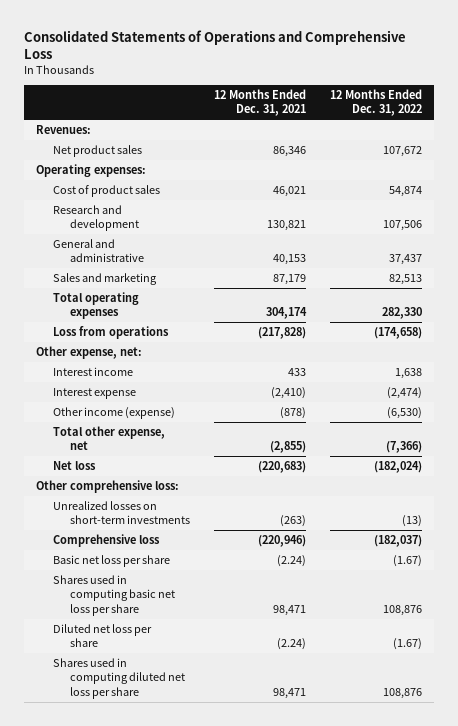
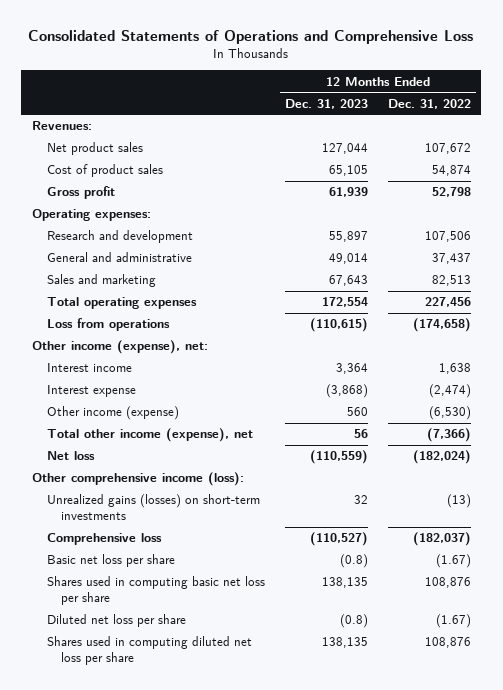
[213,89,306,117] 12 Months Ended Dec. 31, 2021 -> none
none -> [284,98,368,109] Dec. 31, 2023
none -> [46,186,115,200] Gross profit
[36,164,147,178] Operating expenses: -> [31,209,151,222] Operating expenses:
[381,307,422,320] 282,330 -> [424,297,471,308] 227,456
[36,346,143,360] Other expense, net: -> [31,340,208,355] Other income (expense), net:
[52,426,165,451] Total other expense, net -> [46,428,253,443] Total other income (expense), net
[36,480,180,494] Other comprehensive loss: -> [31,472,244,487] Other comprehensive income (loss):
[52,501,190,525] Unrealized losses on short-term investments -> [46,494,260,521] Unrealized gains (losses) on short-term investments

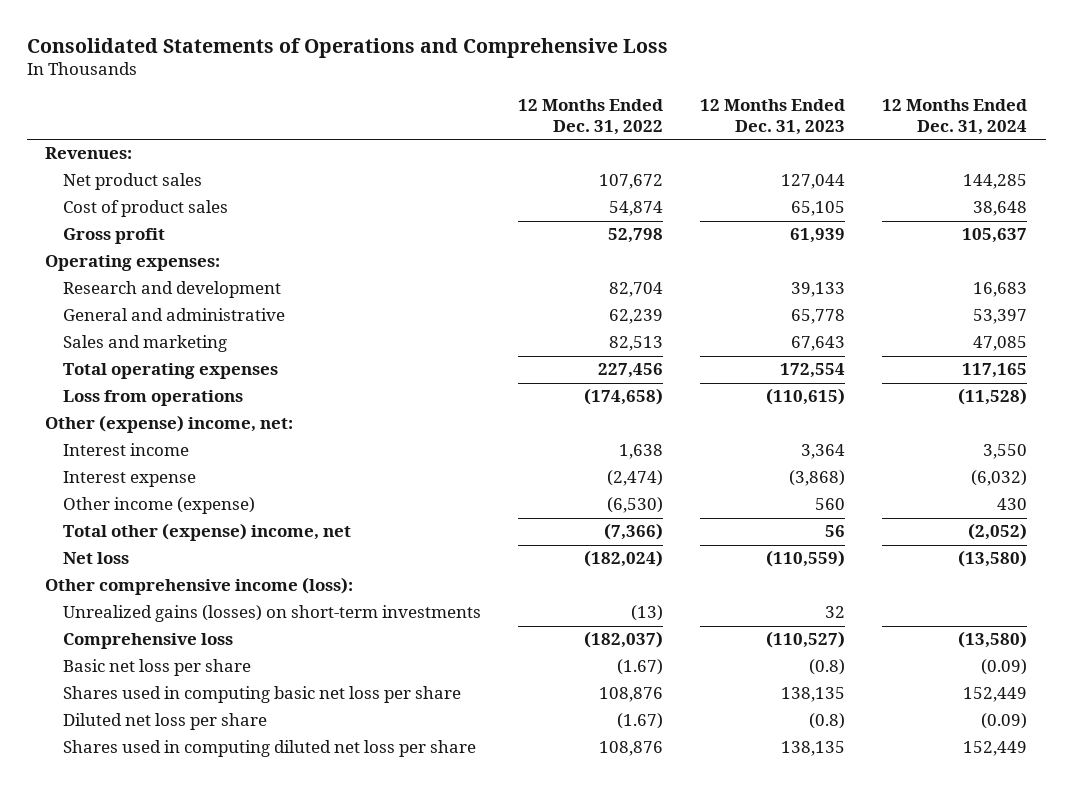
none -> [882,99,1028,135] 12 Months Ended Dec. 31, 2024
[328,231,368,243] 55,897 -> [791,282,846,298] 39,133
[424,231,471,243] 107,506 -> [608,282,663,298] 82,704
[328,253,368,265] 49,014 -> [791,309,846,325] 65,778
[431,253,471,265] 37,437 -> [608,309,663,325] 62,239
[31,340,208,355] Other income (expense), net: -> [45,415,294,434] Other (expense) income, net:
[46,428,253,443] Total other income (expense), net -> [62,523,351,542] Total other (expense) income, net

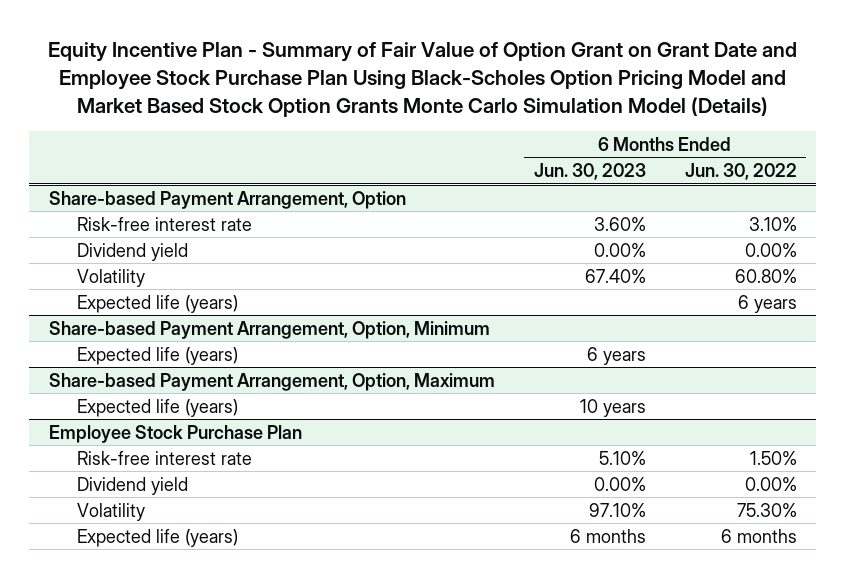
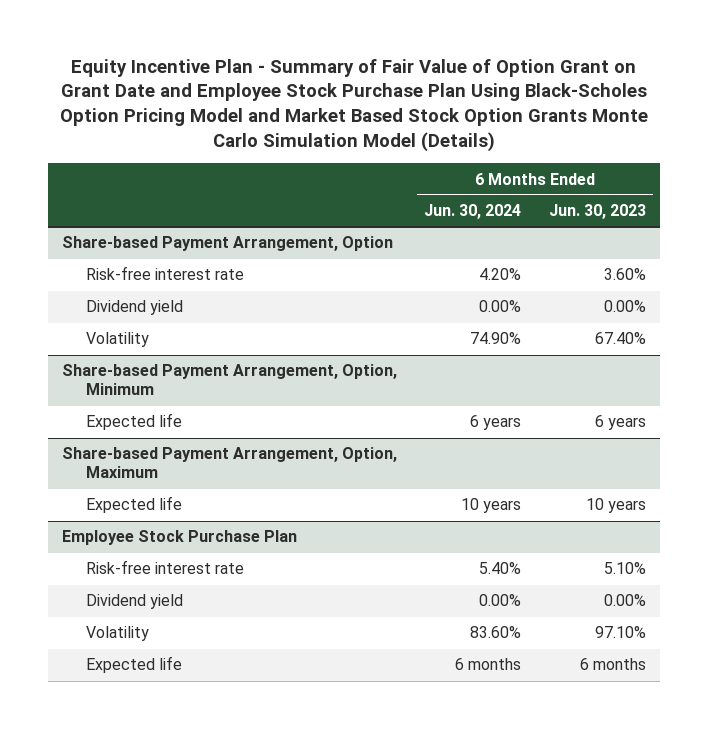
[684,163,797,181] Jun. 30, 2022 -> none
none -> [424,204,522,220] Jun. 30, 2024
[77,294,239,313] Expected life (years) -> none
[77,346,239,365] Expected life (years) -> [86,413,183,431] Expected life
[77,398,239,417] Expected life (years) -> [86,496,183,514] Expected life
[77,528,239,547] Expected life (years) -> [86,656,183,674] Expected life

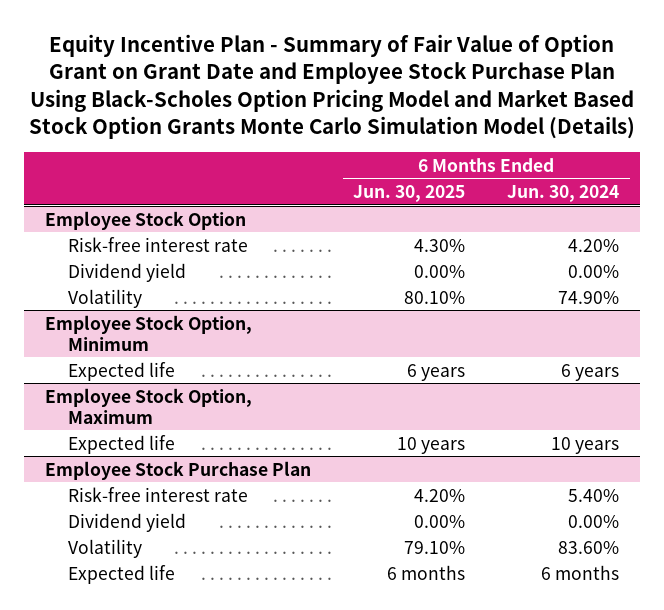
[549,204,647,220] Jun. 30, 2023 -> none
none -> [353,184,466,202] Jun. 30, 2025
[61,236,393,252] Share-based Payment Arrangement, Option -> [45,210,247,230] Employee Stock Option
[61,364,397,396] Share-based Payment Arrangement, Option, Minimum -> none
none -> [45,314,253,351] Employee Stock Option, Minimum
[61,447,397,479] Share-based Payment Arrangement, Option, Maximum -> none
none -> [45,387,253,424] Employee Stock Option, Maximum

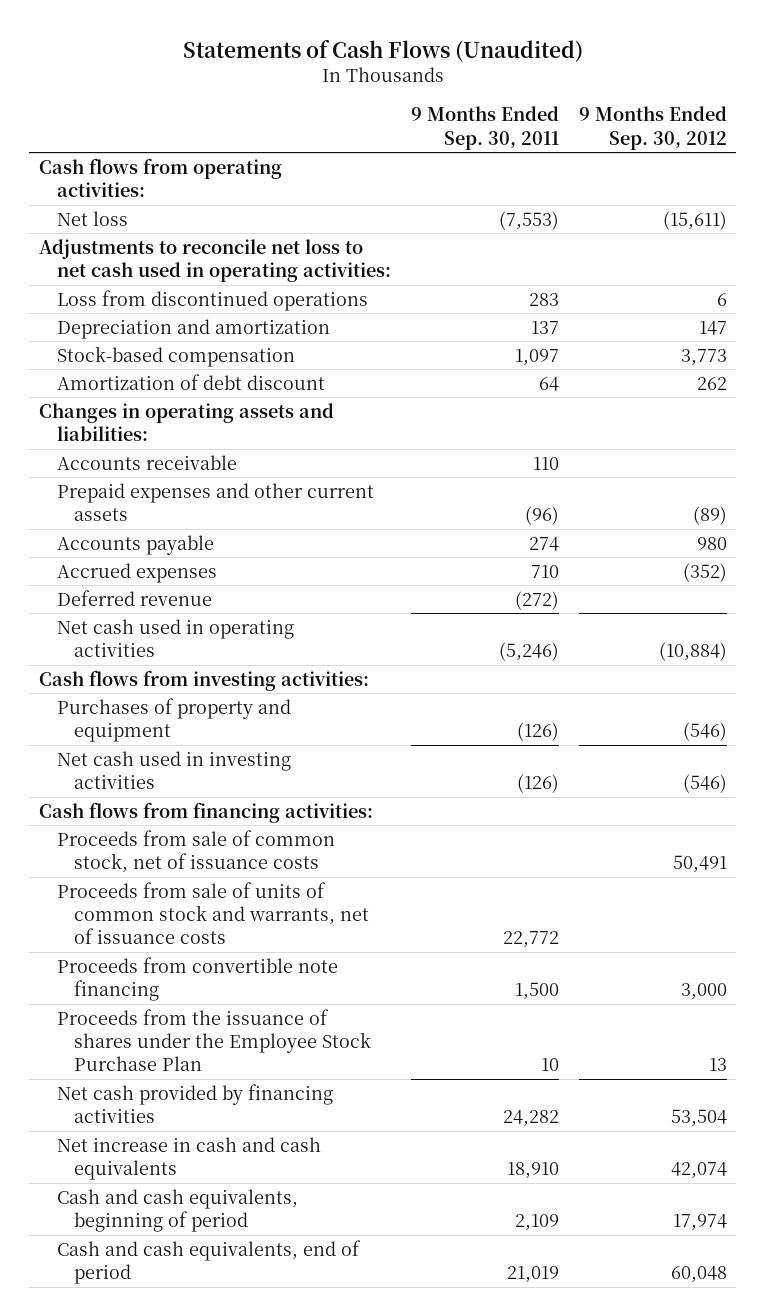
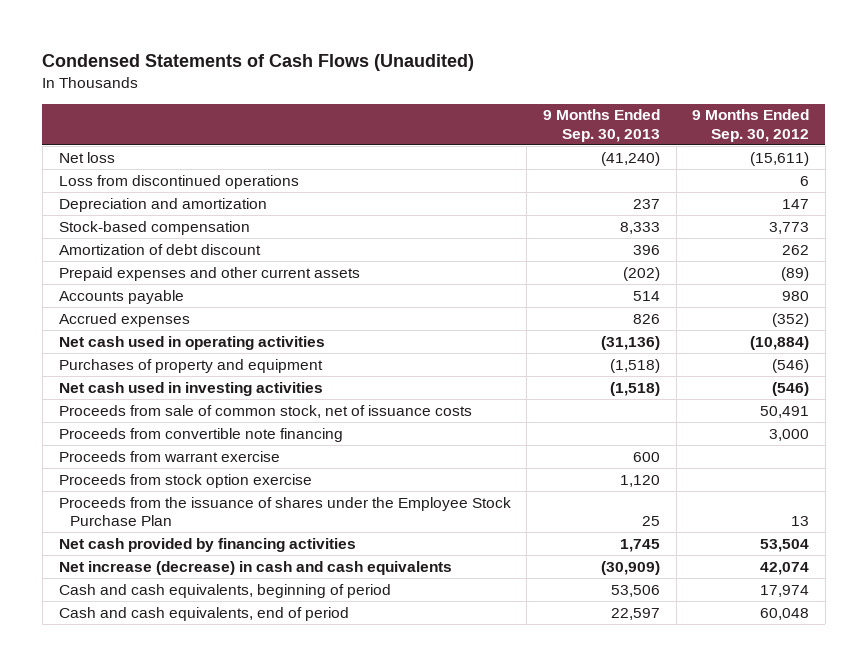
[182,39,583,62] Statements of Cash Flows (Unaudited) -> [42,53,475,71] Condensed Statements of Cash Flows (Unaudited)
[410,106,559,150] 9 Months Ended Sep. 30, 2011 -> none
none -> [542,109,660,142] 9 Months Ended Sep. 30, 2013
[39,157,283,198] Cash flows from operating activities: -> none
[39,238,391,283] Adjustments to reconcile net loss to net cash used in operating activities: -> none
[39,402,335,442] Changes in operating assets and liabilities: -> none
[56,454,237,470] Accounts receivable -> none
[56,589,212,606] Deferred revenue -> none
[39,669,370,691] Cash flows from investing activities: -> none
[39,801,374,823] Cash flows from financing activities: -> none
[56,881,370,945] Proceeds from sale of units of common stock and warrants, net of issuance costs -> none
none -> [58,450,280,462] Proceeds from warrant exercise
none -> [58,473,312,488] Proceeds from stock option exercise
[56,1136,321,1181] Net increase in cash and cash equivalents -> [58,560,452,575] Net increase (decrease) in cash and cash equivalents

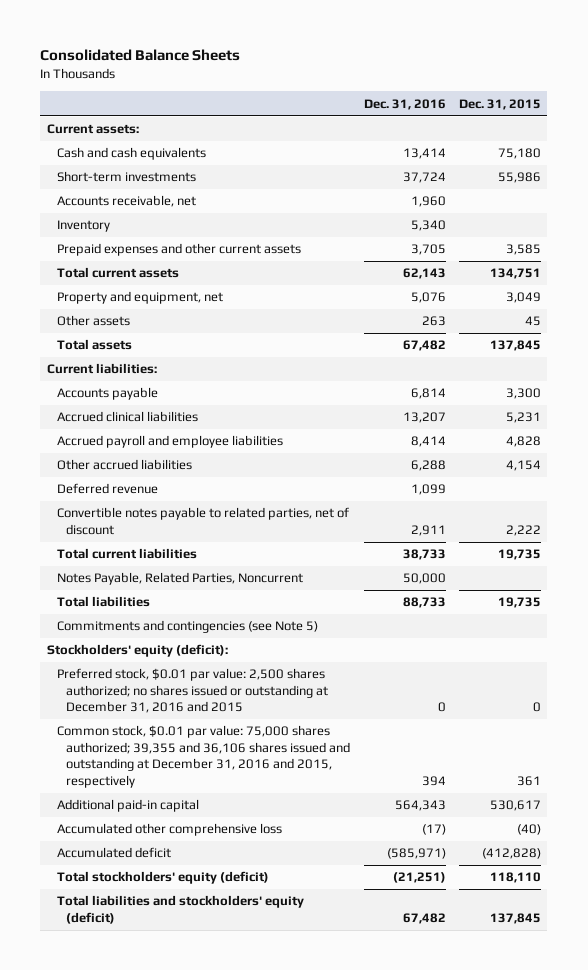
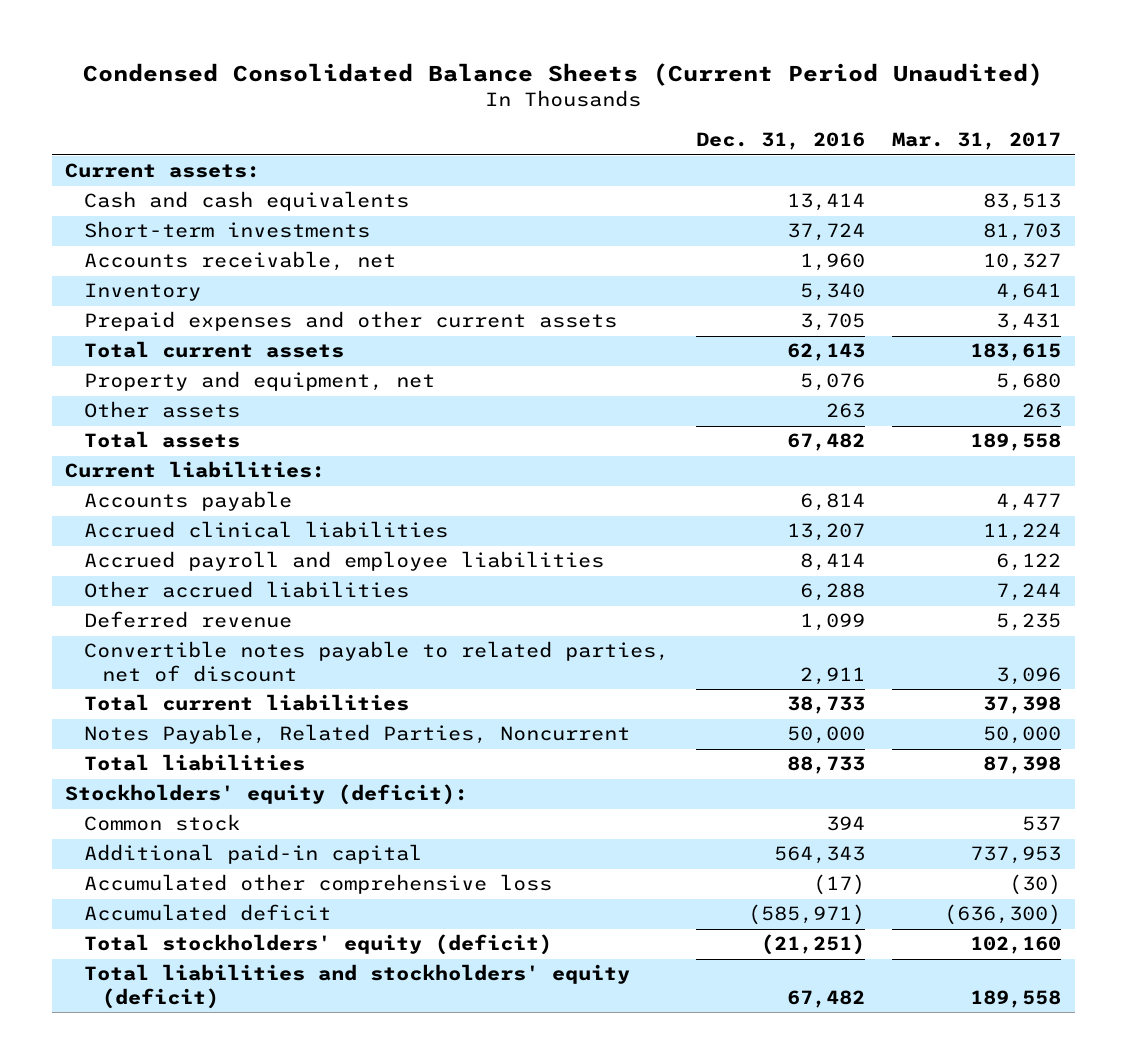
[40,49,241,62] Consolidated Balance Sheets -> [83,62,1044,86] Condensed Consolidated Balance Sheets (Current Period Unaudited)
[458,98,541,110] Dec. 31, 2015 -> none
none -> [892,132,1062,151] Mar. 31, 2017
[56,620,318,634] Commitments and contingencies (see Note 5) -> none
[56,668,329,714] Preferred stock, $0.01 par value: 2,500 shares authorized; no shares issued or outstanding at December 31, 2016 and 2015 -> none
[56,725,351,788] Common stock, $0.01 par value: 75,000 shares authorized; 39,355 and 36,106 shares issued and outstanding at December 31, 2016 and 2015, respectively -> [83,814,240,832] Common stock

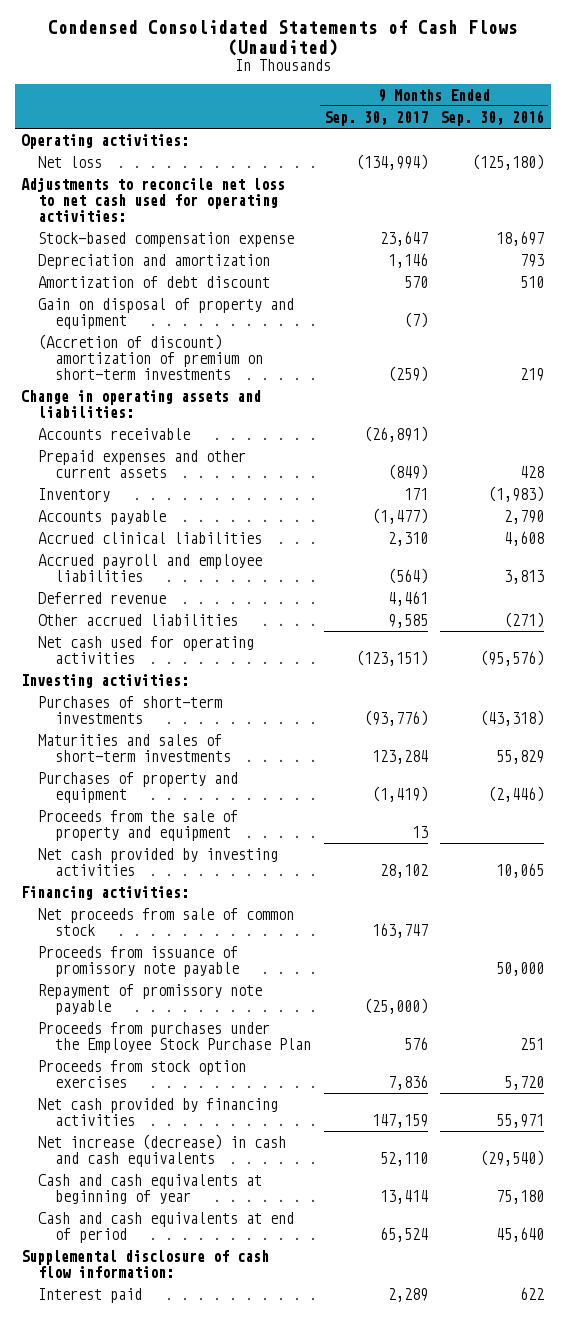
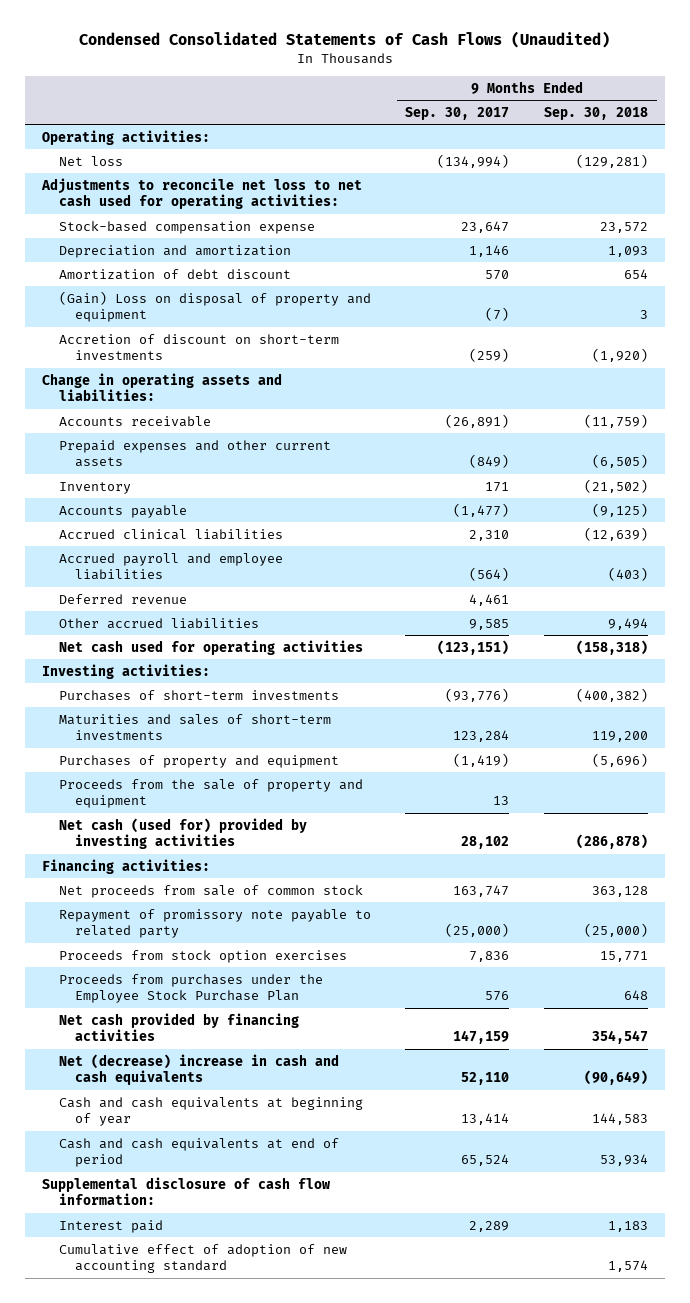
[440,109,545,126] Sep. 30, 2016 -> none
none -> [543,106,648,120] Sep. 30, 2018
[37,298,294,329] Gain on disposal of property and equipment -> [58,290,371,323] (Gain) Loss on disposal of property and equipment
[37,334,263,380] (Accretion of discount) amortization of premium on short-term investments -> [58,333,339,361] Accretion of discount on short-term investments
[37,848,278,876] Net cash provided by investing activities -> [58,817,307,850] Net cash (used for) provided by investing activities
[37,946,239,977] Proceeds from issuance of promissory note payable -> none
[37,984,262,1015] Repayment of promissory note payable -> [58,908,371,939] Repayment of promissory note payable to related party
[37,1022,311,1053] Proceeds from purchases under the Employee Stock Purchase Plan -> [58,973,323,1004] Proceeds from purchases under the Employee Stock Purchase Plan
[37,1134,286,1167] Net increase (decrease) in cash and cash equivalents -> [58,1053,339,1086] Net (decrease) increase in cash and cash equivalents
none -> [58,1243,347,1274] Cumulative effect of adoption of new accounting standard

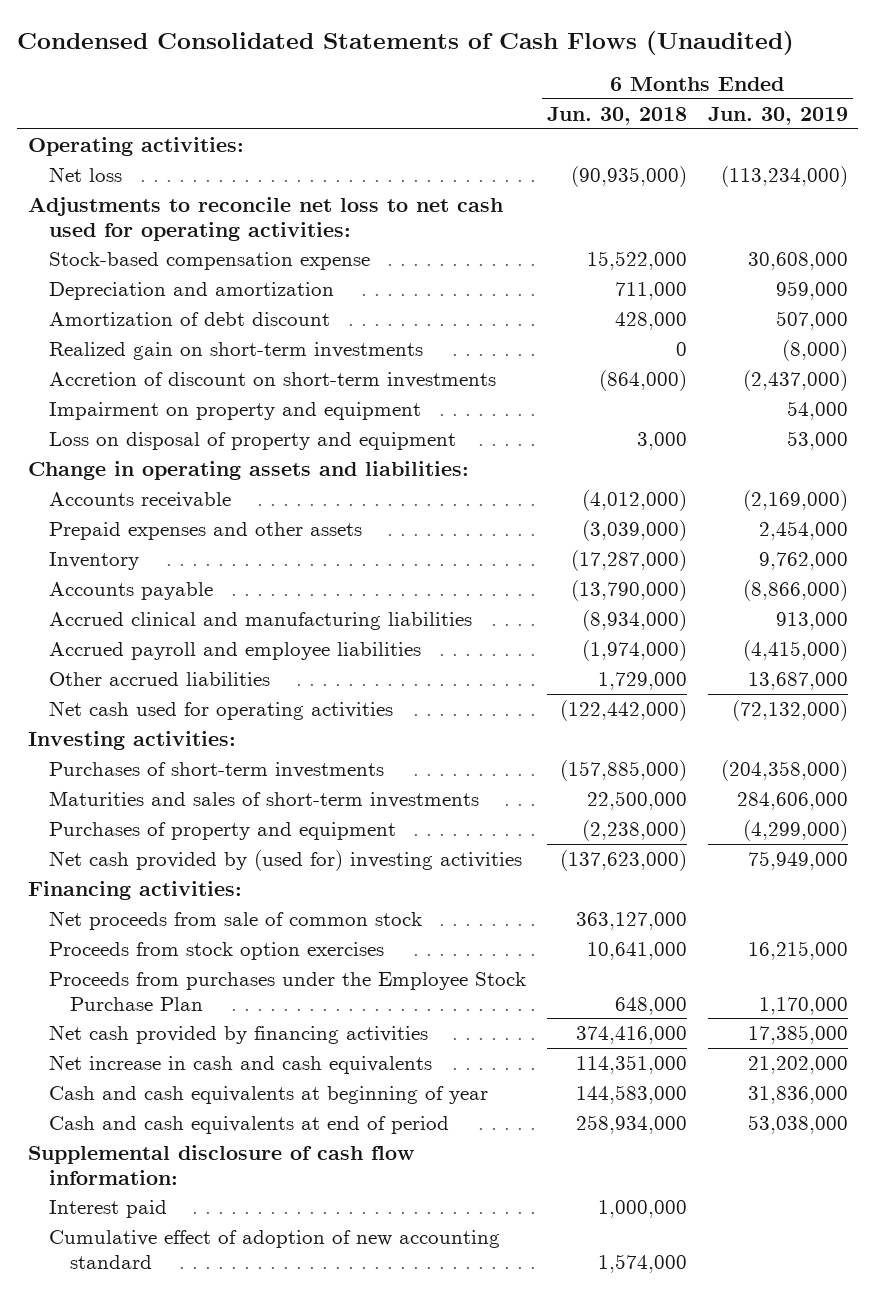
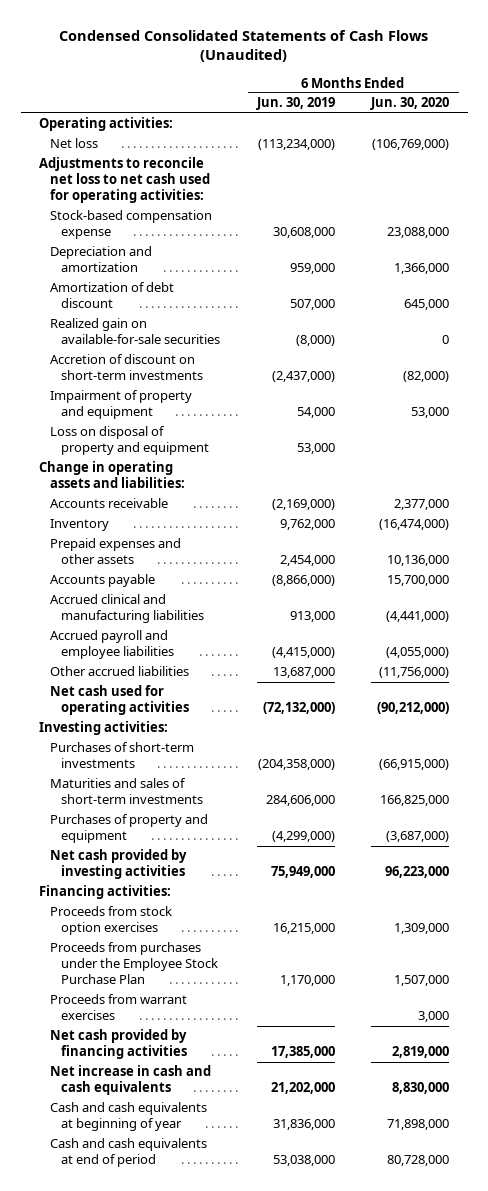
[546,106,687,125] Jun. 30, 2018 -> none
none -> [370,97,450,111] Jun. 30, 2020
[49,341,424,360] Realized gain on short-term investments -> [50,318,221,345] Realized gain on available-for-sale securities
[49,401,422,420] Impairment on property and equipment -> [50,390,193,420] Impairment of property and equipment
[49,521,363,540] Prepaid expenses and other assets -> [50,538,182,565] Prepaid expenses and other assets
[49,849,523,871] Net cash provided by (used for) investing activities -> [50,849,188,880] Net cash provided by investing activities
[49,910,423,930] Net proceeds from sale of common stock -> none
none -> [50,994,188,1021] Proceeds from warrant exercises
[27,1144,414,1185] Supplemental disclosure of cash flow information: -> none
[49,1199,168,1218] Interest paid -> none
[49,1229,501,1269] Cumulative effect of adoption of new accounting standard -> none

